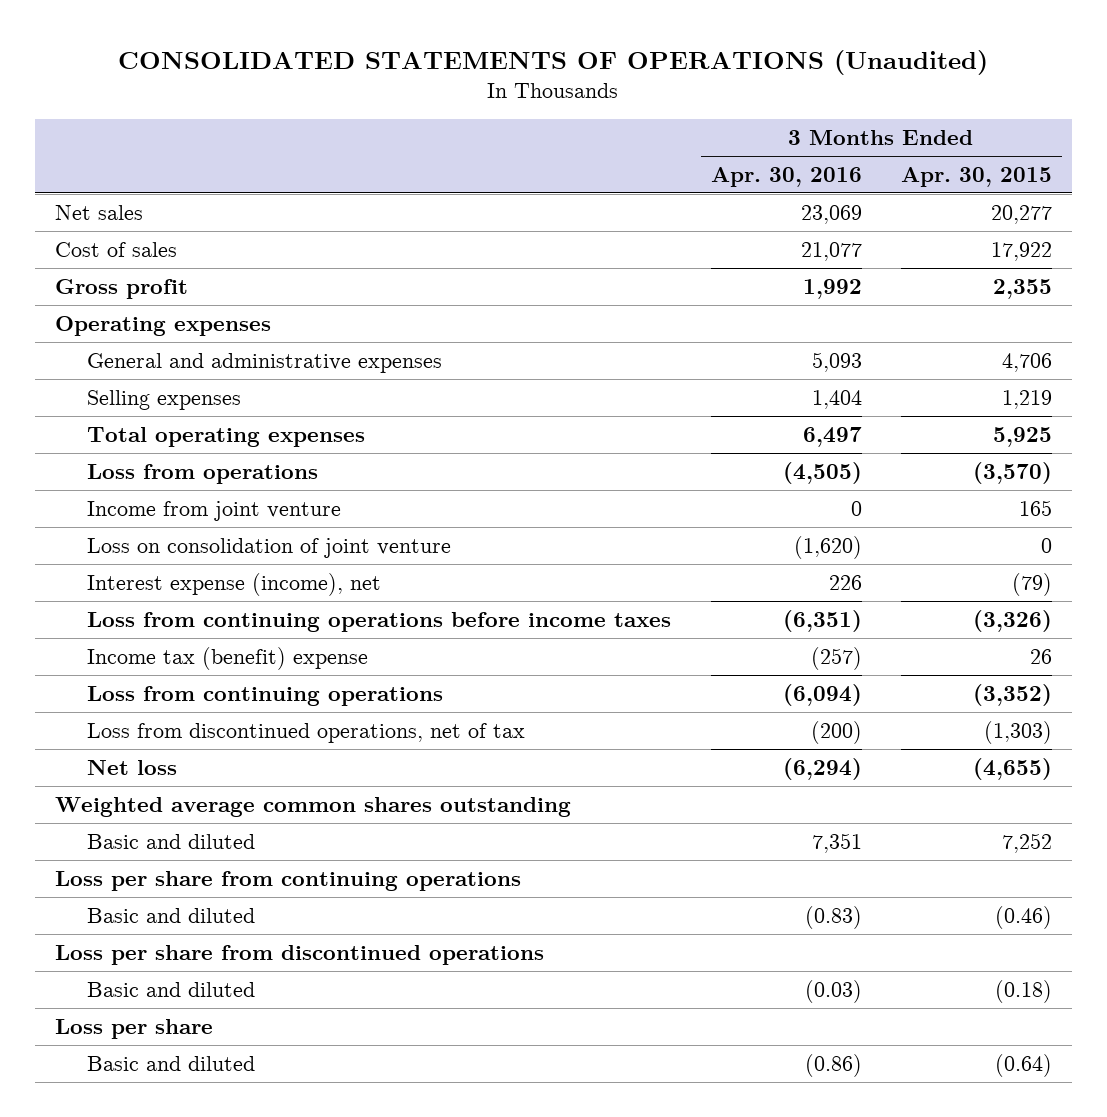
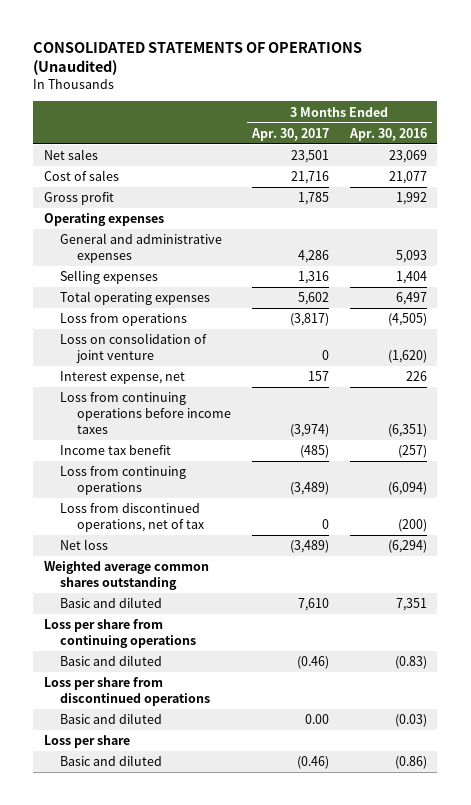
[901,166,1053,187] Apr. 30, 2015 -> none
none -> [250,127,329,141] Apr. 30, 2017
[87,500,342,521] Income from joint venture -> none
[87,572,382,596] Interest expense (income), net -> [60,371,186,385] Interest expense, net
[87,646,369,670] Income tax (benefit) expense -> [60,445,172,456] Income tax benefit

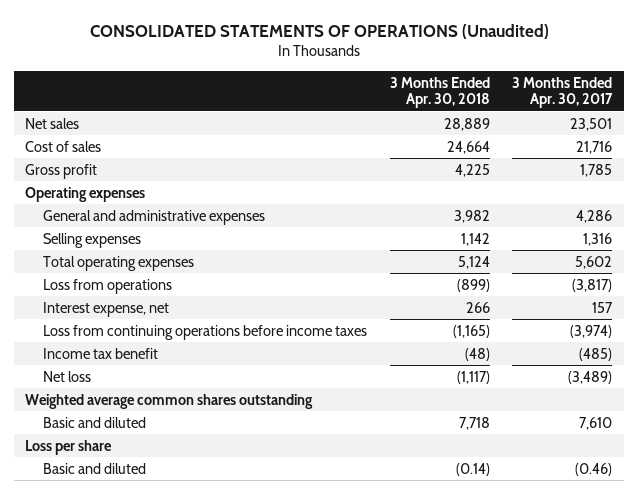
[348,127,427,141] Apr. 30, 2016 -> none
none -> [389,76,490,109] 3 Months Ended Apr. 30, 2018
[60,333,208,364] Loss on consolidation of joint venture -> none
[60,466,187,496] Loss from continuing operations -> none
[60,503,205,533] Loss from discontinued operations, net of tax -> none
[43,619,197,649] Loss per share from continuing operations -> none
[60,655,163,667] Basic and diluted -> none
[43,677,211,707] Loss per share from discontinued operations -> none
[60,713,163,725] Basic and diluted -> none

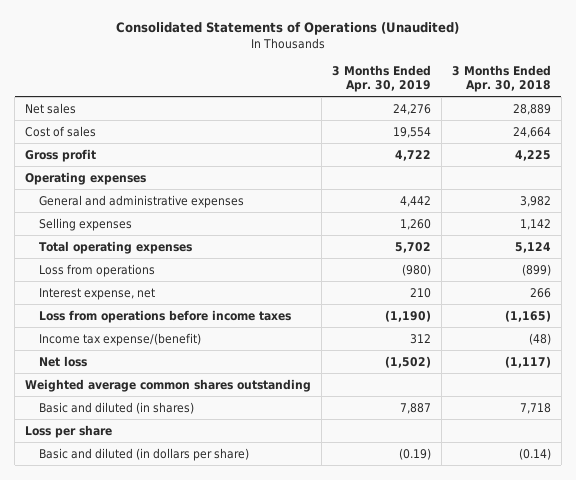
[89,23,549,39] CONSOLIDATED STATEMENTS OF OPERATIONS (Unaudited) -> [116,22,460,36] Consolidated Statements of Operations (Unaudited)
[512,76,614,109] 3 Months Ended Apr. 30, 2017 -> none
none -> [332,65,432,92] 3 Months Ended Apr. 30, 2019
[43,324,368,340] Loss from continuing operations before income taxes -> [39,309,292,323] Loss from operations before income taxes
[43,347,159,359] Income tax benefit -> [39,332,202,346] Income tax expense/(benefit)
[43,416,147,428] Basic and diluted -> [39,401,195,414] Basic and diluted (in shares)
[43,462,147,474] Basic and diluted -> [39,447,250,461] Basic and diluted (in dollars per share)

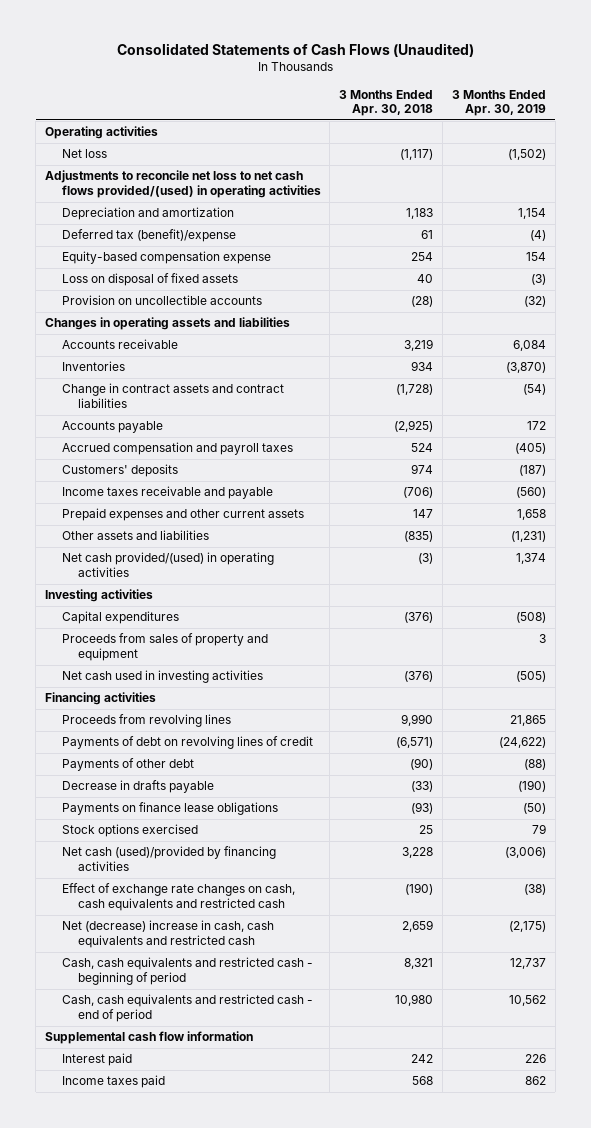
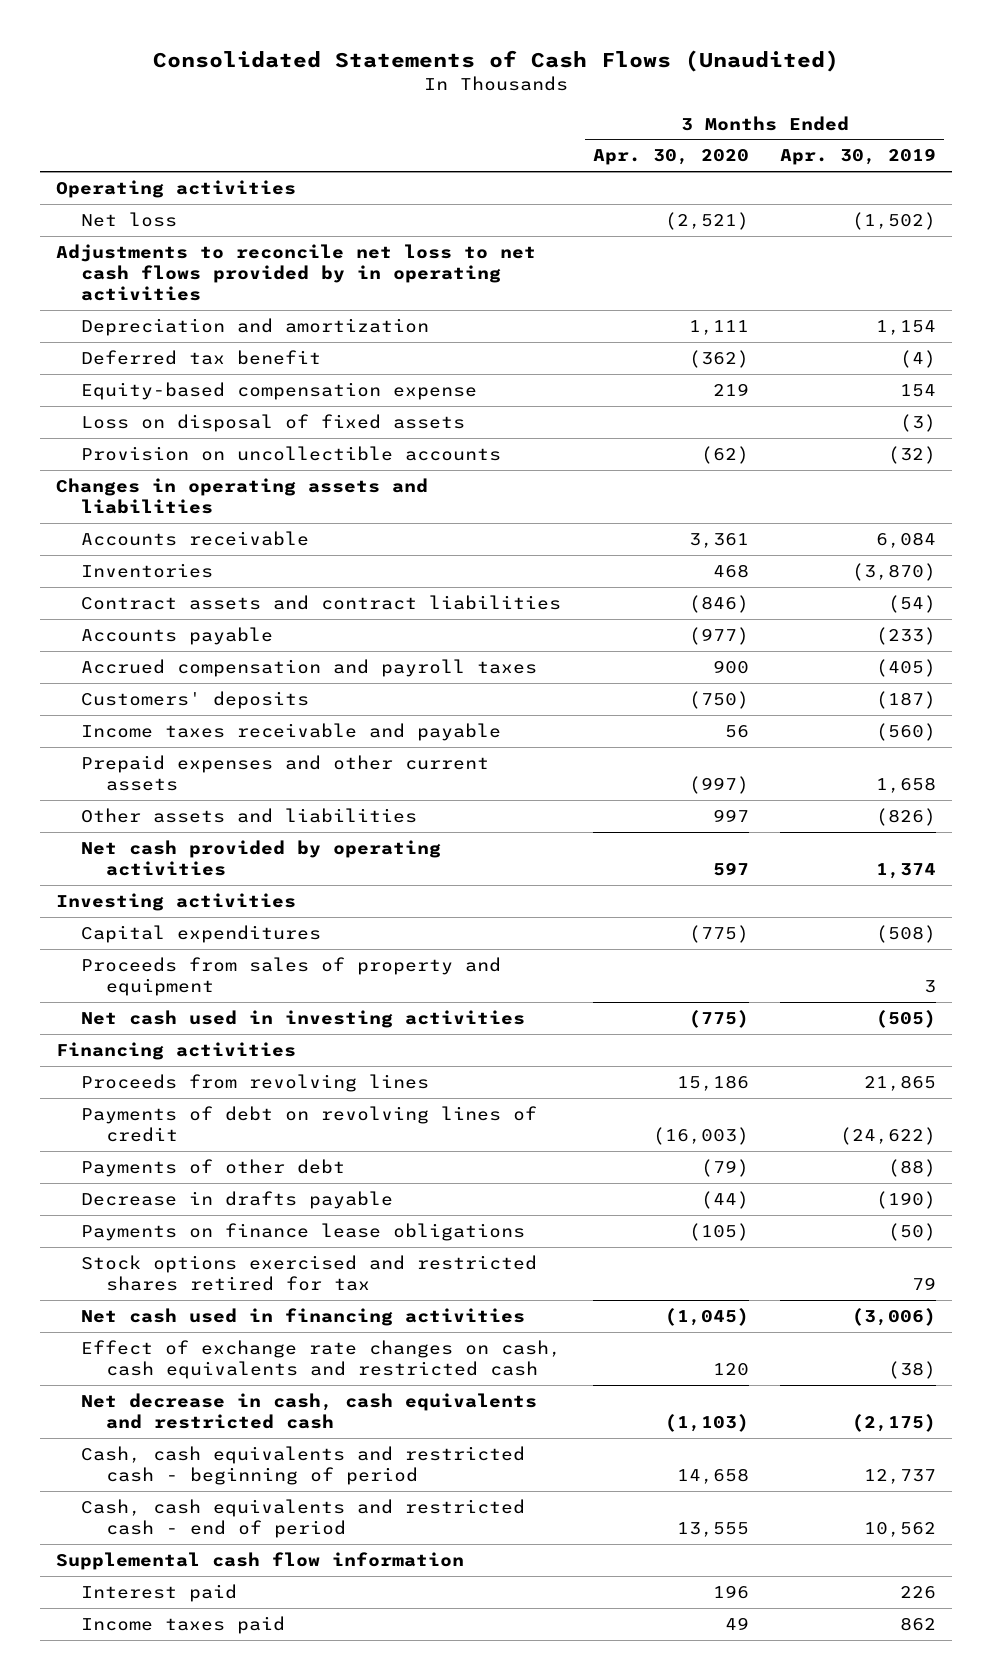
[339,89,434,117] 3 Months Ended Apr. 30, 2018 -> none
none -> [592,149,749,166] Apr. 30, 2020
[45,170,321,198] Adjustments to reconcile net loss to net cash flows provided/(used) in operating activities -> [56,243,537,302] Adjustments to reconcile net loss to net cash flows provided by in operating activities
[61,229,236,243] Deferred tax (benefit)/expense -> [80,349,321,365] Deferred tax benefit
[61,383,284,408] Change in contract assets and contract liabilities -> [80,594,561,610] Contract assets and contract liabilities
[526,421,546,431] 172 -> [876,626,937,645] (233)
[510,531,546,543] (1,231) -> [876,807,937,826] (826)
[61,552,274,577] Net cash provided/(used) in operating activities -> [80,839,441,877] Net cash provided by operating activities
[61,824,198,838] Stock options exercised -> none
none -> [80,1254,537,1292] Stock options exercised and restricted shares retired for tax
[61,846,276,871] Net cash (used)/provided by financing activities -> [80,1307,525,1326] Net cash used in financing activities
[61,920,274,948] Net (decrease) increase in cash, cash equivalents and restricted cash -> [80,1392,537,1430] Net decrease in cash, cash equivalents and restricted cash

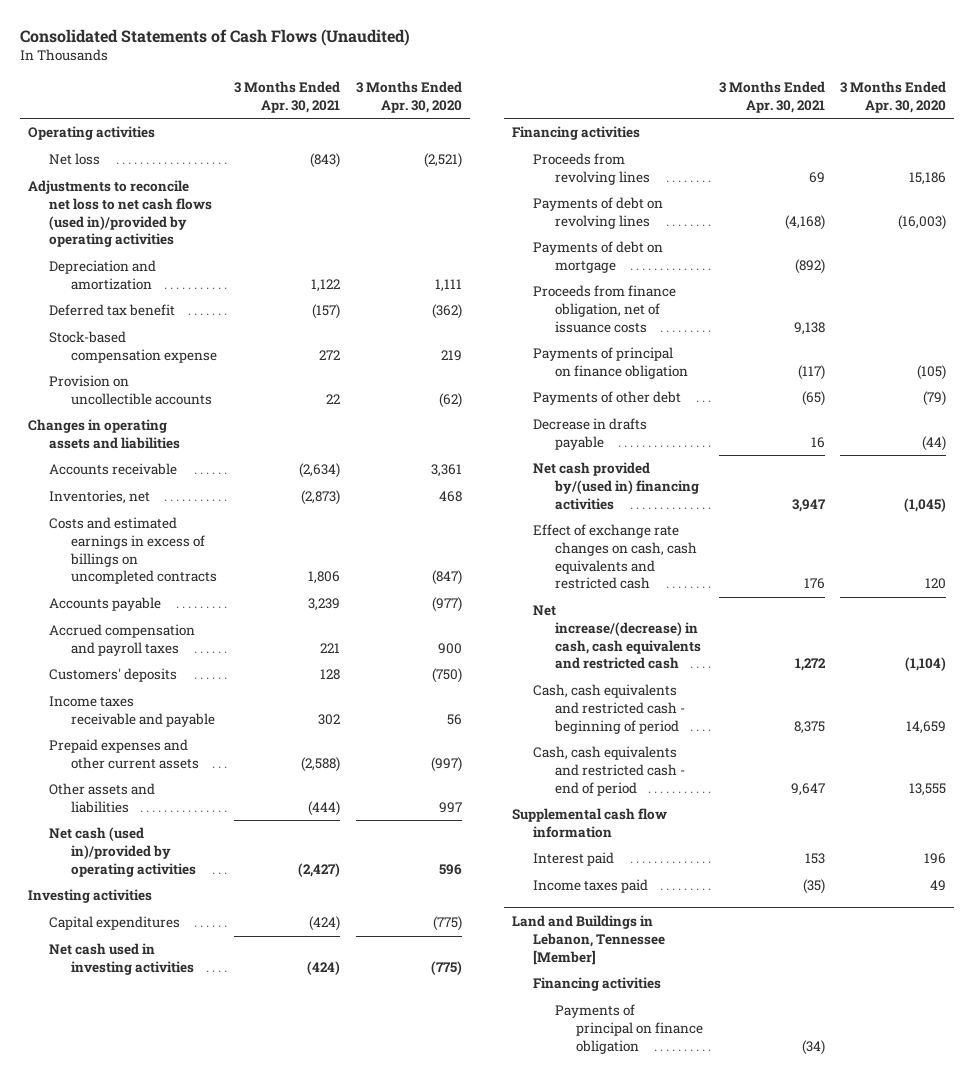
[780,148,937,166] Apr. 30, 2019 -> none
none -> [234,81,341,113] 3 Months Ended Apr. 30, 2021
[56,243,537,302] Adjustments to reconcile net loss to net cash flows provided by in operating activities -> [28,180,213,248] Adjustments to reconcile net loss to net cash flows (used in)/provided by operating activities
[80,413,465,432] Loss on disposal of fixed assets -> none
[80,381,477,400] Equity-based compensation expense -> [49,331,217,363] Stock-based compensation expense
[80,594,561,610] Contract assets and contract liabilities -> none
[80,562,213,578] Inventories -> [49,490,151,505] Inventories, net
none -> [49,517,217,585] Costs and estimated earnings in excess of billings on uncompleted contracts
[80,839,441,877] Net cash provided by operating activities -> [49,827,196,877] Net cash (used in)/provided by operating activities
[712,862,749,877] 597 -> [439,863,463,875] 596
[80,956,501,997] Proceeds from sales of property and equipment -> none
[80,1105,537,1143] Payments of debt on revolving lines of credit -> [533,197,664,229] Payments of debt on revolving lines
none -> [533,241,664,273] Payments of debt on mortgage
none -> [533,285,677,333] Proceeds from finance obligation, net of issuance costs
none -> [533,347,688,379] Payments of principal on finance obligation
[80,1222,525,1241] Payments on finance lease obligations -> none
[80,1254,537,1292] Stock options exercised and restricted shares retired for tax -> none
[80,1307,525,1326] Net cash used in financing activities -> [533,462,699,510] Net cash provided by/(used in) financing activities
[80,1392,537,1430] Net decrease in cash, cash equivalents and restricted cash -> [533,605,701,670] Net increase/(decrease) in cash, cash equivalents and restricted cash
[664,1414,749,1433] (1,103) -> [905,657,947,672] (1,104)
[676,1468,749,1485] 14,658 -> [906,720,947,734] 14,659
none -> [512,915,666,965] Land and Buildings in Lebanon, Tennessee [Member]
none -> [533,977,662,992] Financing activities
none -> [554,1004,703,1054] Payments of principal on finance obligation

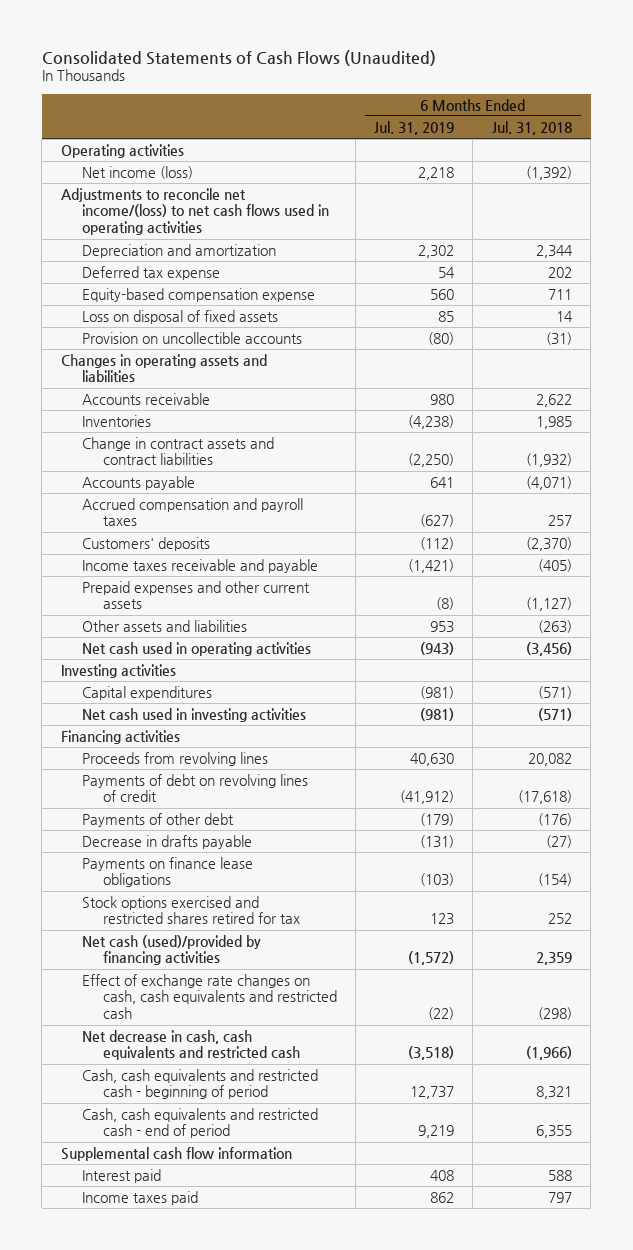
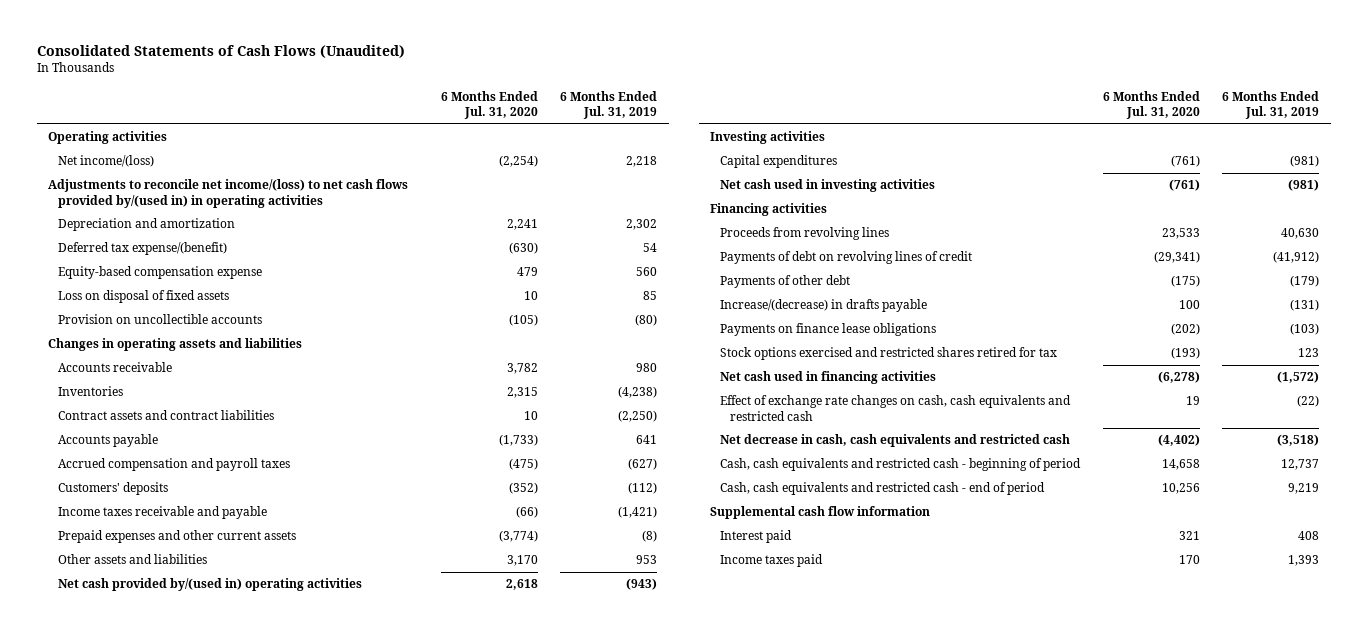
[491,120,572,135] Jul. 31, 2018 -> none
none -> [440,90,538,119] 6 Months Ended Jul. 31, 2020
[81,165,193,179] Net income (loss) -> [58,155,155,168] Net income/(loss)
[60,187,329,236] Adjustments to reconcile net income/(loss) to net cash flows used in operating activities -> [48,179,409,208] Adjustments to reconcile net income/(loss) to net cash flows provided by/(used in) in operating activities
[81,265,220,280] Deferred tax expense -> [58,242,228,256] Deferred tax expense/(benefit)
[81,436,274,466] Change in contract assets and contract liabilities -> [58,410,275,421] Contract assets and contract liabilities
[81,641,311,656] Net cash used in operating activities -> [58,578,363,592] Net cash provided by/(used in) operating activities
[81,834,252,849] Decrease in drafts payable -> [720,299,928,313] Increase/(decrease) in drafts payable
[81,934,261,966] Net cash (used)/provided by financing activities -> [720,371,937,385] Net cash used in financing activities
[430,1191,455,1203] 862 -> [1288,555,1320,567] 1,393

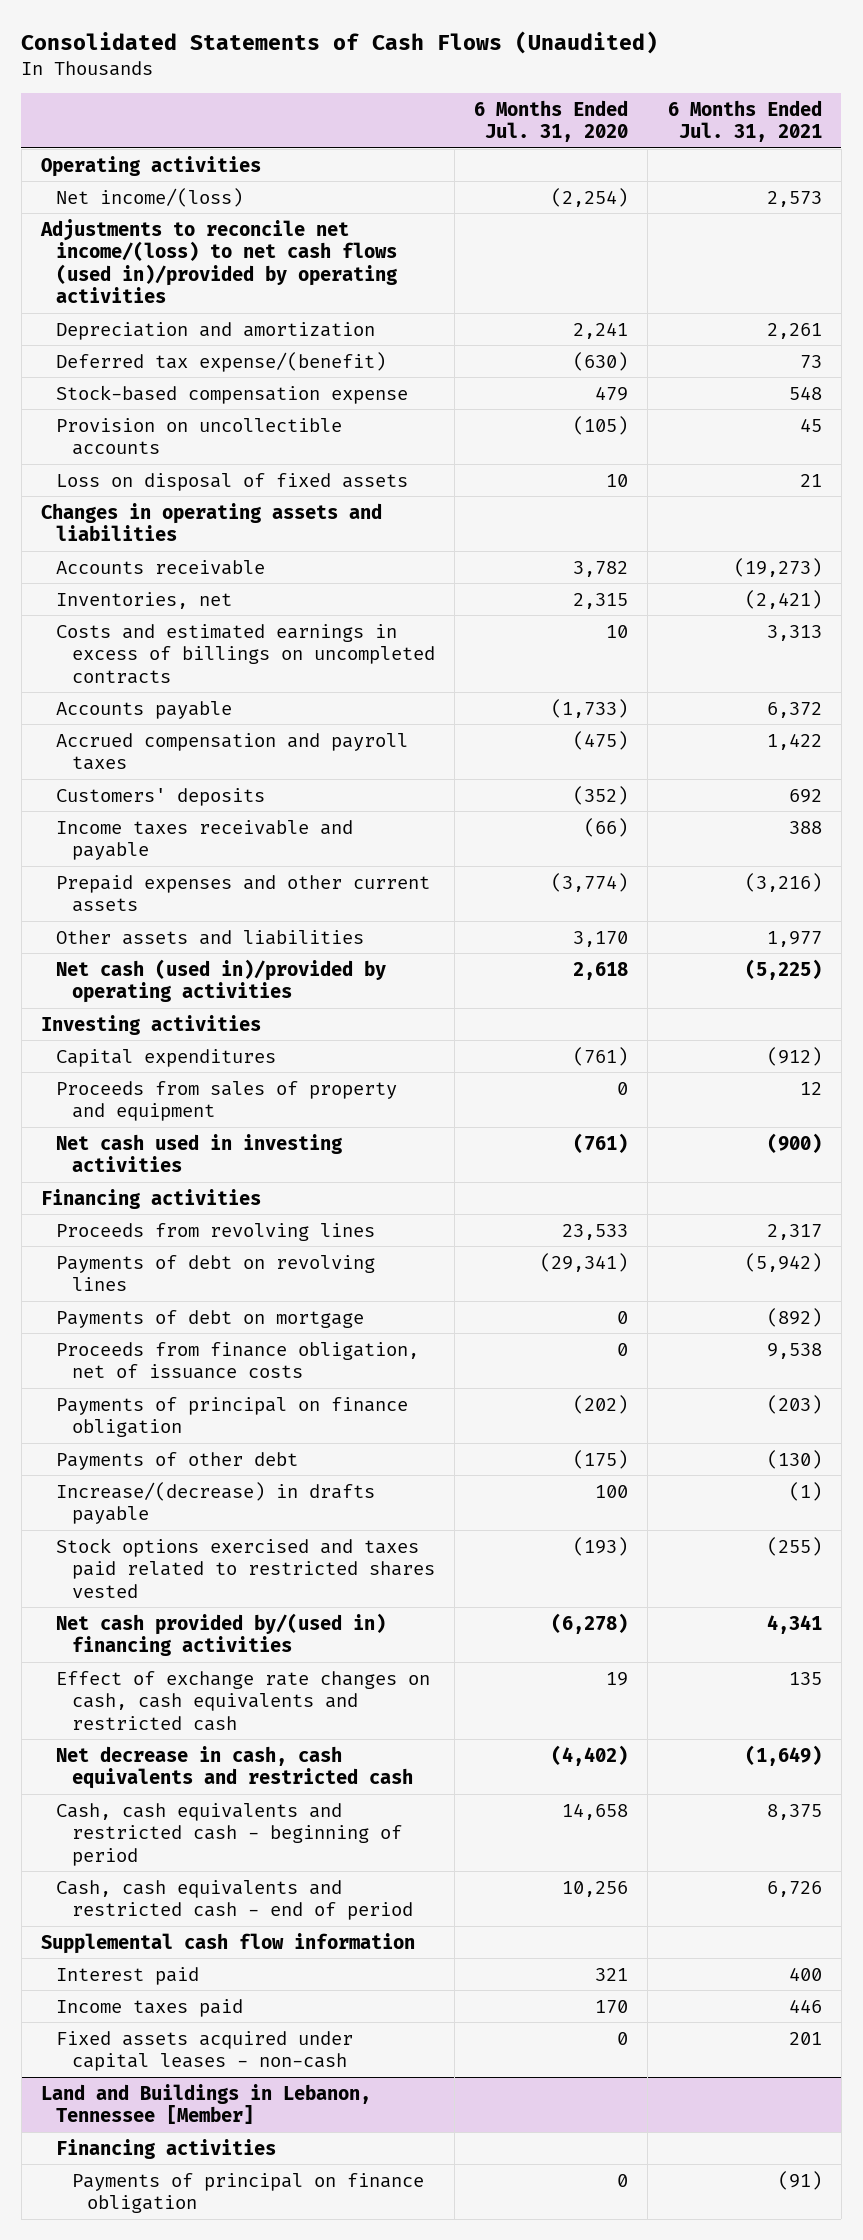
[560,90,658,119] 6 Months Ended Jul. 31, 2019 -> none
none -> [667,99,822,143] 6 Months Ended Jul. 31, 2021
[48,179,409,208] Adjustments to reconcile net income/(loss) to net cash flows provided by/(used in) in operating activities -> [40,218,398,304] Adjustments to reconcile net income/(loss) to net cash flows (used in)/provided by operating activities
[58,266,263,280] Equity-based compensation expense -> [56,384,409,404] Stock-based compensation expense
[58,290,230,304] Loss on disposal of fixed assets -> [56,472,409,491] Loss on disposal of fixed assets
[58,386,124,397] Inventories -> [56,591,233,609] Inventories, net
[58,410,275,421] Contract assets and contract liabilities -> [56,623,435,684] Costs and estimated earnings in excess of billings on uncompleted contracts
[58,578,363,592] Net cash provided by/(used in) operating activities -> [56,958,387,1004] Net cash (used in)/provided by operating activities
none -> [56,1080,398,1122] Proceeds from sales of property and equipment
[720,251,973,265] Payments of debt on revolving lines of credit -> [56,1254,376,1292] Payments of debt on revolving lines
none -> [56,1309,365,1328] Payments of debt on mortgage
none -> [56,1341,420,1380] Proceeds from finance obligation, net of issuance costs
none -> [56,1396,409,1438] Payments of principal on finance obligation
[720,323,937,337] Payments on finance lease obligations -> none
[720,347,1058,361] Stock options exercised and restricted shares retired for tax -> [56,1537,435,1598] Stock options exercised and taxes paid related to restricted shares vested
[720,371,937,385] Net cash used in financing activities -> [56,1612,387,1657] Net cash provided by/(used in) financing activities
none -> [56,2030,354,2072] Fixed assets acquired under capital leases - non-cash
none -> [41,2083,372,2125] Land and Buildings in Lebanon, Tennessee [Member]
none -> [56,2138,277,2159] Financing activities
none -> [71,2172,424,2214] Payments of principal on finance obligation

